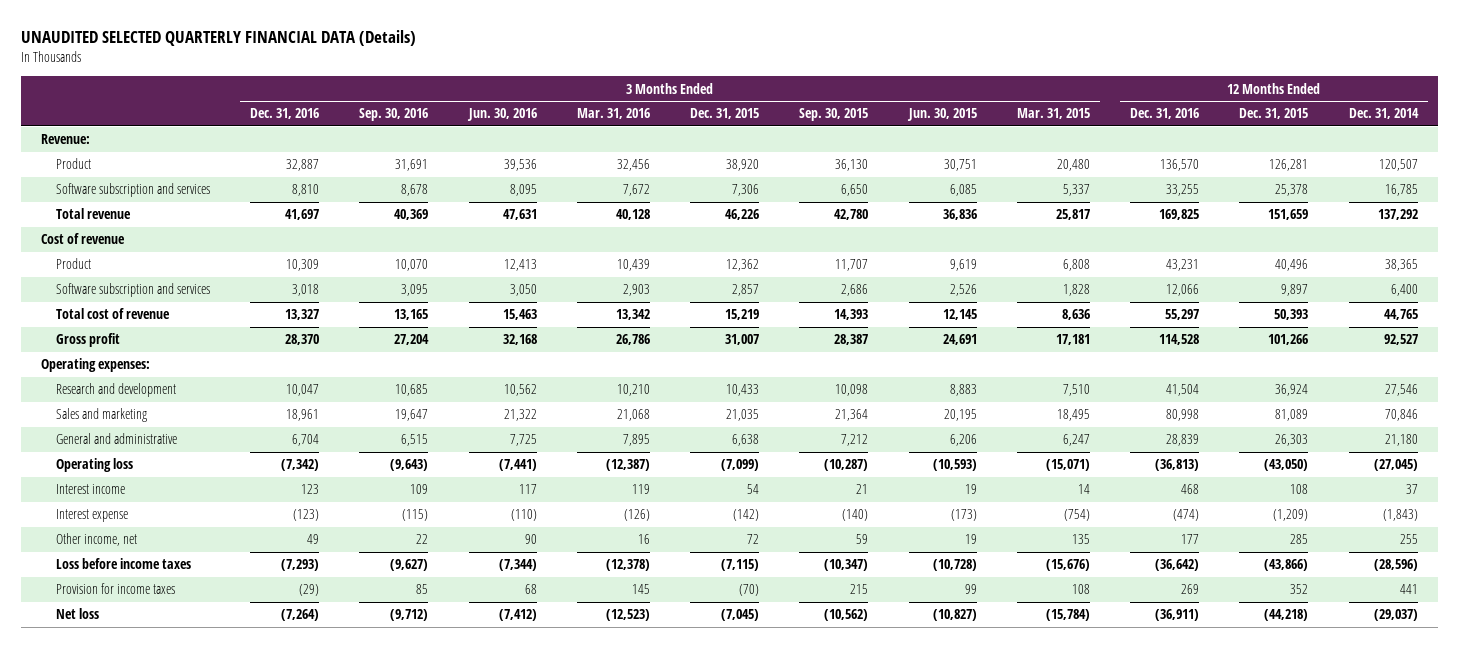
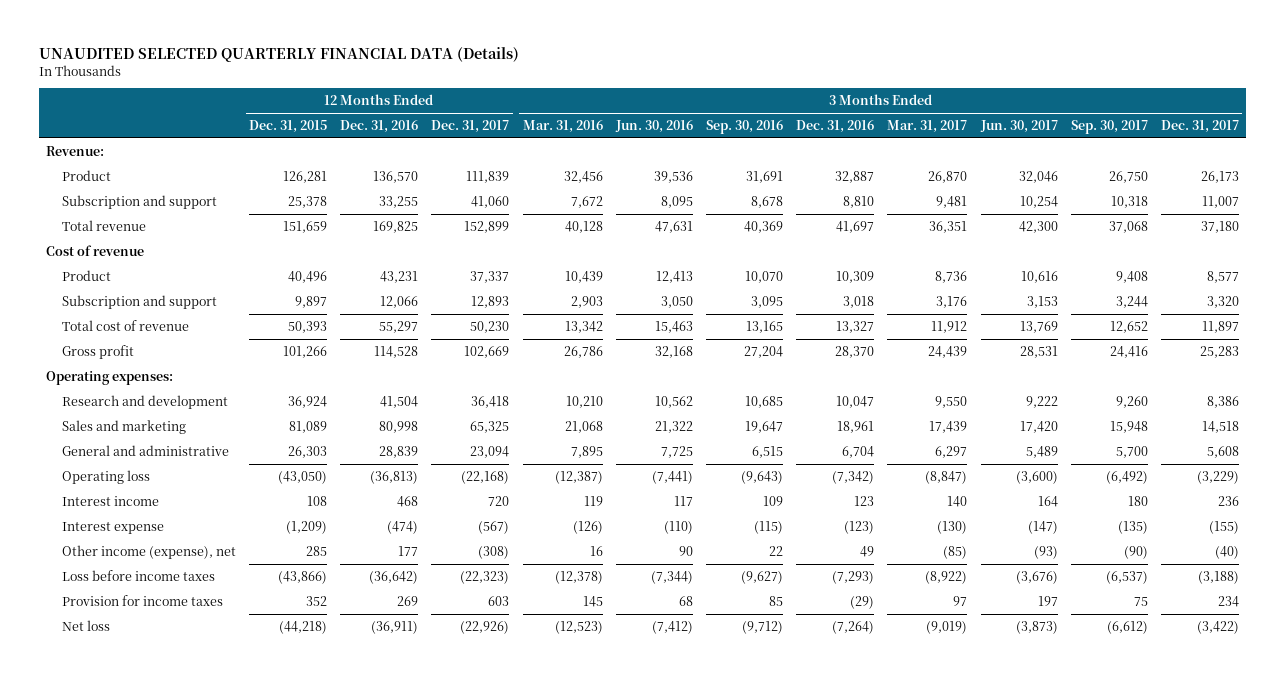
[690,108,760,120] Dec. 31, 2015 -> none
[799,108,869,122] Sep. 30, 2015 -> none
[906,108,977,122] Jun. 30, 2015 -> none
[1016,108,1090,120] Mar. 31, 2015 -> none
[1348,108,1419,120] Dec. 31, 2014 -> none
none -> [431,120,510,134] Dec. 31, 2017
none -> [887,120,968,134] Mar. 31, 2017
none -> [979,120,1058,134] Jun. 30, 2017
none -> [1070,120,1148,135] Sep. 30, 2017
none -> [1161,120,1240,134] Dec. 31, 2017
[55,183,210,198] Software subscription and services -> [61,195,217,210] Subscription and support
[55,283,210,298] Software subscription and services -> [61,295,217,310] Subscription and support
[55,533,137,547] Other income, net -> [61,545,236,560] Other income (expense), net

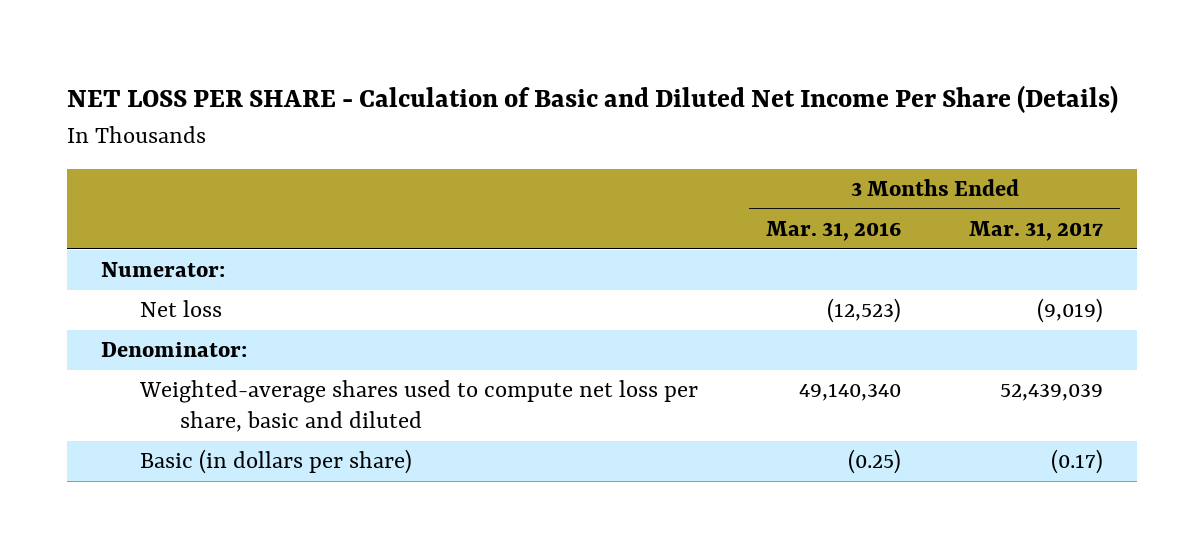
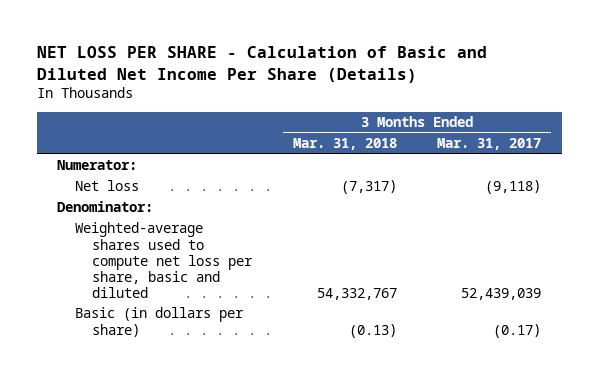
[766,221,902,242] Mar. 31, 2016 -> none
none -> [292,138,397,151] Mar. 31, 2018
[1037,298,1104,324] (9,019) -> [485,180,542,195] (9,118)

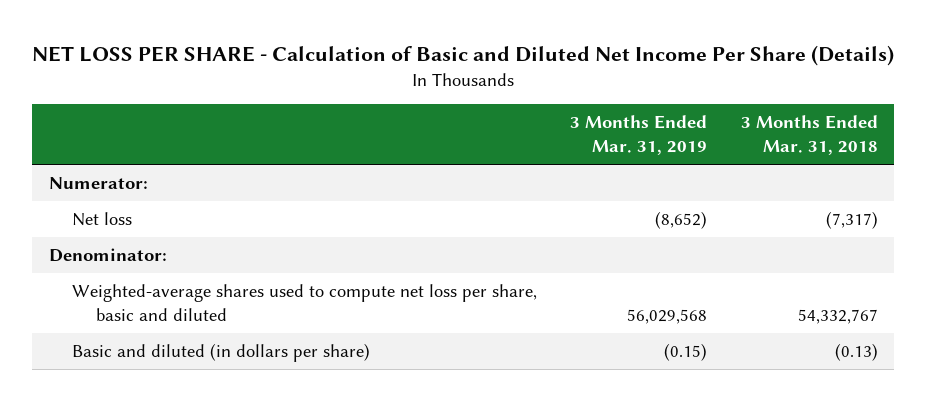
[437,138,542,151] Mar. 31, 2017 -> none
none -> [570,115,708,156] 3 Months Ended Mar. 31, 2019
[74,307,244,337] Basic (in dollars per share) -> [72,342,371,362] Basic and diluted (in dollars per share)

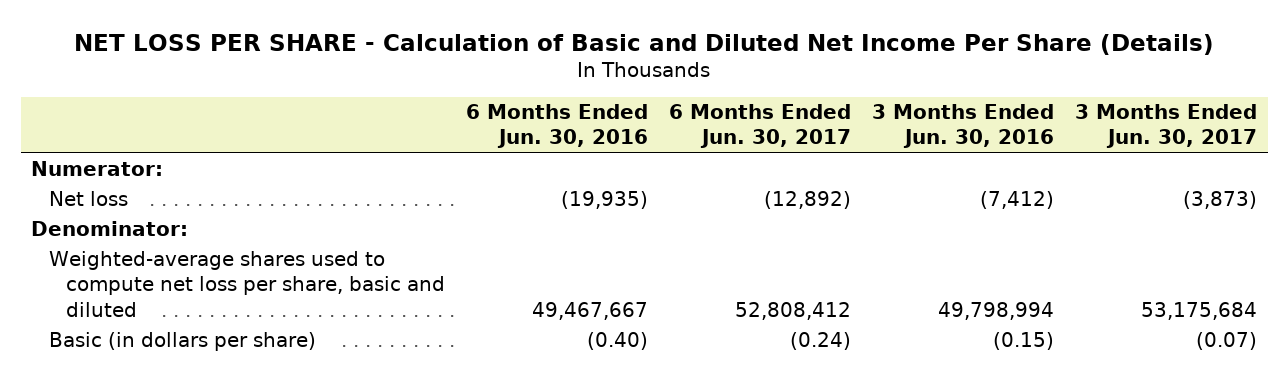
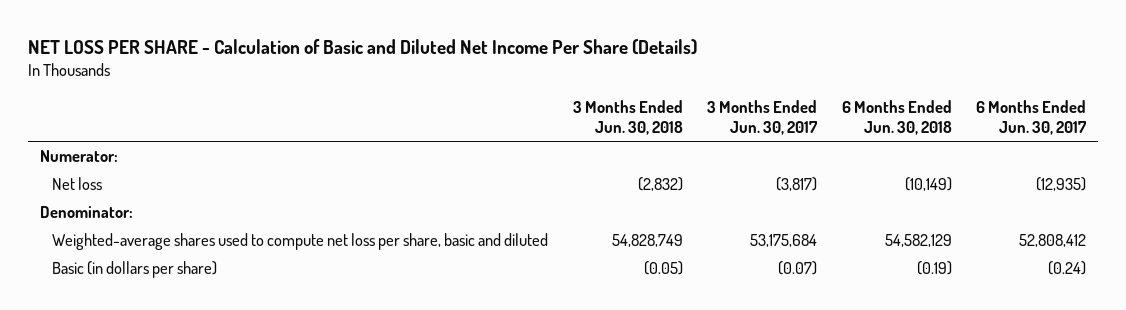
[465,104,648,149] 6 Months Ended Jun. 30, 2016 -> none
[872,104,1055,149] 3 Months Ended Jun. 30, 2016 -> none
none -> [572,99,683,136] 3 Months Ended Jun. 30, 2018
none -> [841,99,952,136] 6 Months Ended Jun. 30, 2018
[763,191,851,210] (12,892) -> [1036,177,1087,192] (12,935)
[1183,191,1258,210] (3,873) -> [776,177,818,192] (3,817)

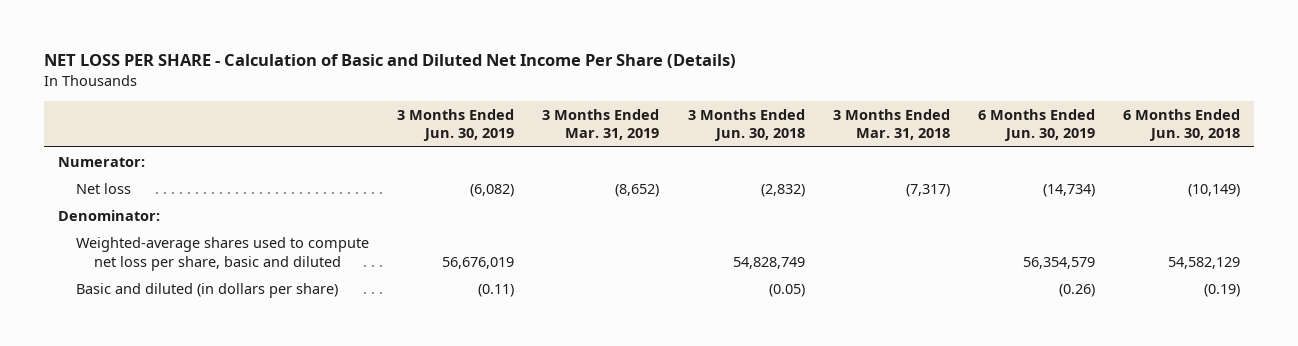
[707,99,819,136] 3 Months Ended Jun. 30, 2017 -> none
[976,99,1088,136] 6 Months Ended Jun. 30, 2017 -> none
none -> [397,108,515,142] 3 Months Ended Jun. 30, 2019
none -> [542,108,660,141] 3 Months Ended Mar. 31, 2019
none -> [832,108,950,141] 3 Months Ended Mar. 31, 2018
none -> [977,108,1095,142] 6 Months Ended Jun. 30, 2019
[52,261,218,279] Basic (in dollars per share) -> [75,282,338,298] Basic and diluted (in dollars per share)

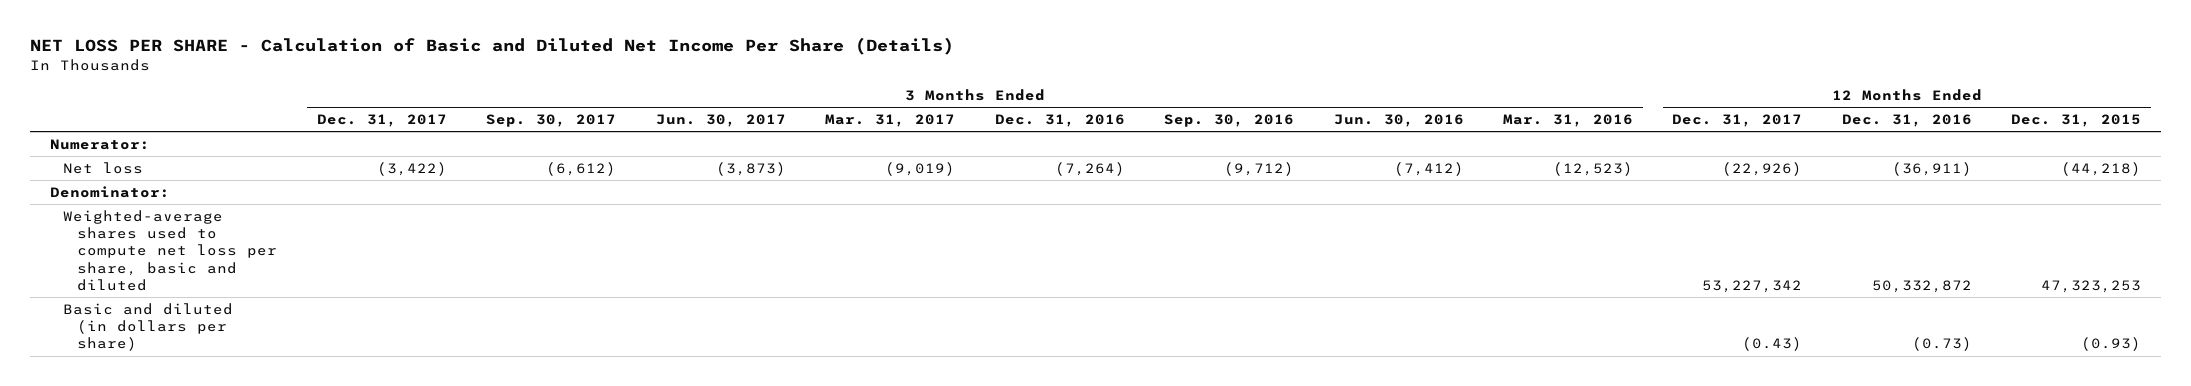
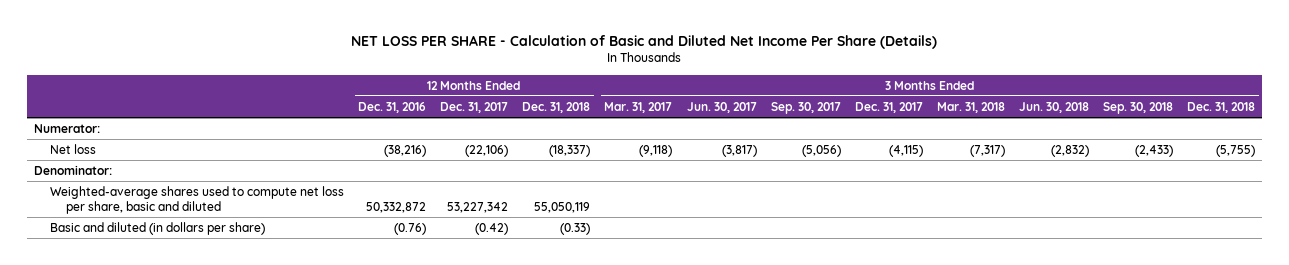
[994,114,1125,128] Dec. 31, 2016 -> none
[1164,114,1295,128] Sep. 30, 2016 -> none
[1333,114,1464,128] Jun. 30, 2016 -> none
[1503,114,1634,128] Mar. 31, 2016 -> none
[2011,114,2142,128] Dec. 31, 2015 -> none
none -> [522,101,591,113] Dec. 31, 2018
none -> [936,101,1005,113] Mar. 31, 2018
none -> [1018,101,1089,113] Jun. 30, 2018
none -> [1102,101,1173,114] Sep. 30, 2018
none -> [1187,101,1256,113] Dec. 31, 2018
[376,161,447,176] (3,422) -> [888,144,923,157] (4,115)
[546,161,617,176] (6,612) -> [801,144,841,157] (5,056)
[715,161,786,176] (3,873) -> [721,144,757,157] (3,817)
[885,161,956,176] (9,019) -> [639,144,673,157] (9,118)
[1722,161,1803,176] (22,926) -> [465,144,509,157] (22,106)
[1891,161,1972,176] (36,911) -> [384,144,427,157] (38,216)
[1742,337,1803,352] (0.43) -> [475,222,509,235] (0.42)
[1911,337,1972,352] (0.73) -> [394,222,427,235] (0.76)

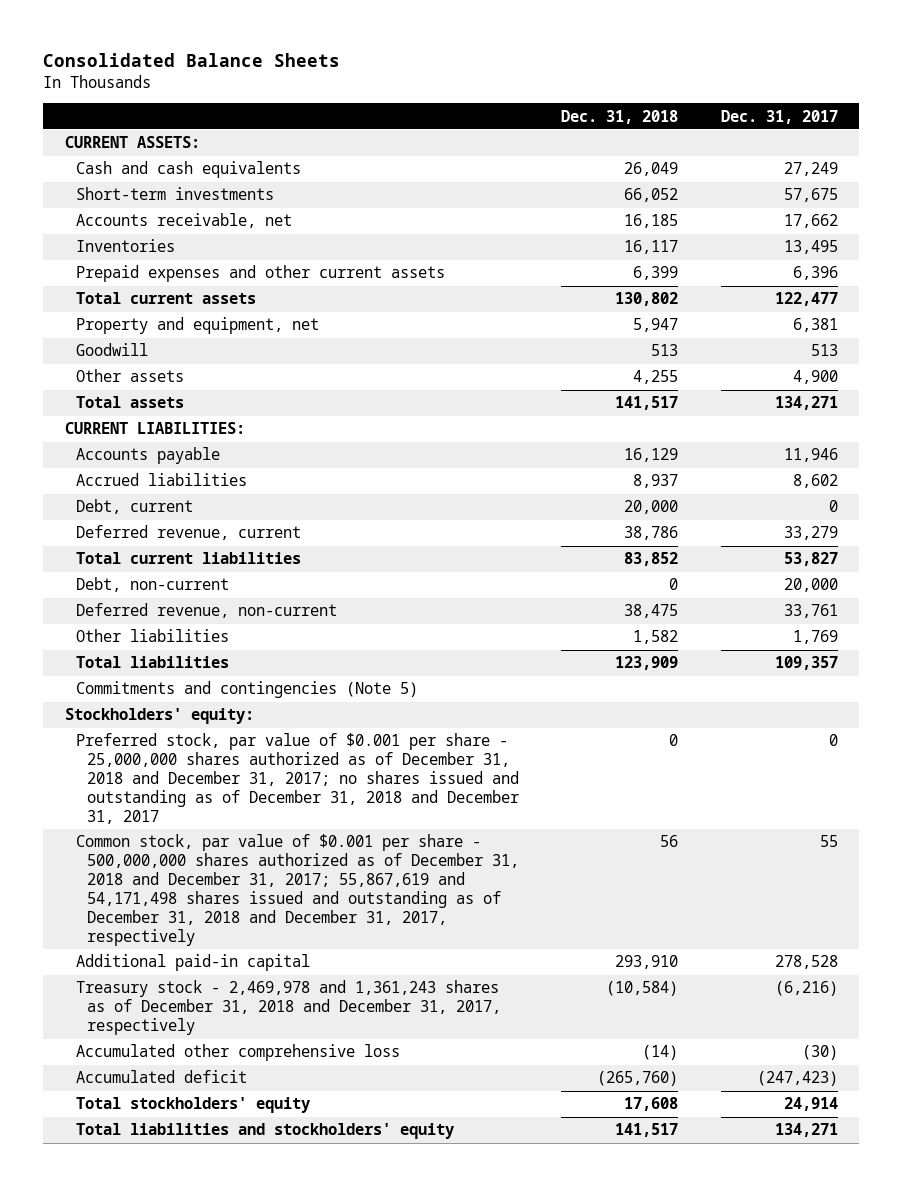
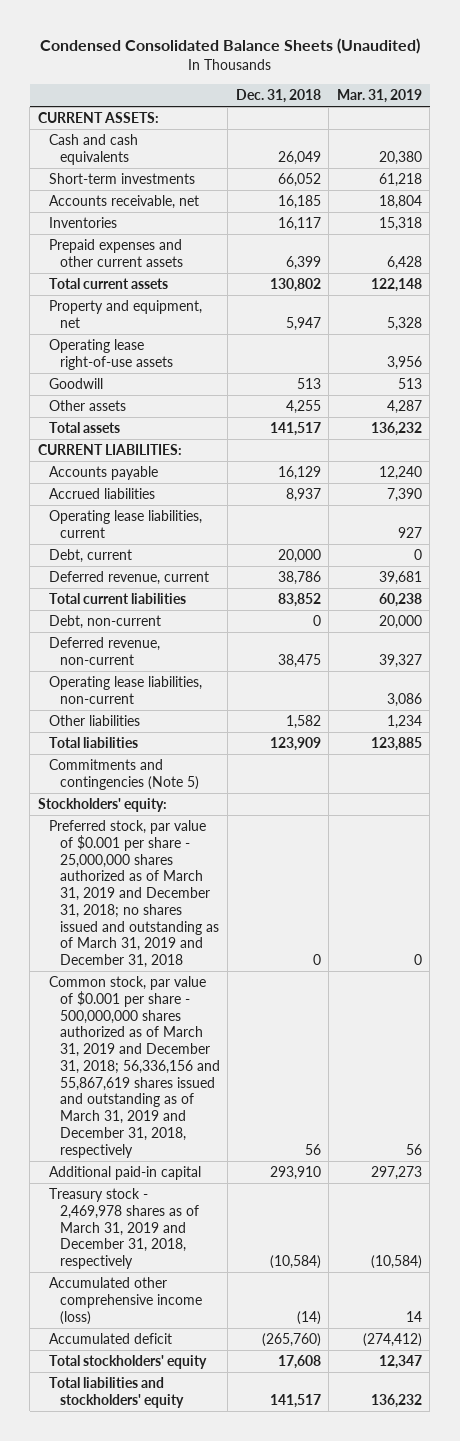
[43,53,341,68] Consolidated Balance Sheets -> [39,38,420,55] Condensed Consolidated Balance Sheets (Unaudited)
[720,109,838,124] Dec. 31, 2017 -> none
none -> [336,89,422,104] Mar. 31, 2019
none -> [48,339,174,370] Operating lease right-of-use assets
none -> [48,510,202,538] Operating lease liabilities, current
none -> [48,676,202,704] Operating lease liabilities, non-current
[75,733,519,824] Preferred stock, par value of $0.001 per share - 25,000,000 shares authorized as of December 31, 2018 and December 31, 2017; no shares issued and outstanding as of December 31, 2018 and December 31, 2017 -> [48,820,220,969] Preferred stock, par value of $0.001 per share - 25,000,000 shares authorized as of March 31, 2019 and December 31, 2018; no shares issued and outstanding as of March 31, 2019 and December 31, 2018
[75,834,519,946] Common stock, par value of $0.001 per share - 500,000,000 shares authorized as of December 31, 2018 and December 31, 2017; 55,867,619 and 54,171,498 shares issued and outstanding as of December 31, 2018 and December 31, 2017, respectively -> [48,976,221,1158] Common stock, par value of $0.001 per share - 500,000,000 shares authorized as of March 31, 2019 and December 31, 2018; 56,336,156 and 55,867,619 shares issued and outstanding as of March 31, 2019 and December 31, 2018, respectively
[75,980,501,1036] Treasury stock - 2,469,978 and 1,361,243 shares as of December 31, 2018 and December 31, 2017, respectively -> [48,1188,200,1270] Treasury stock - 2,469,978 shares as of March 31, 2019 and December 31, 2018, respectively
[75,1044,400,1062] Accumulated other comprehensive loss -> [48,1277,203,1325] Accumulated other comprehensive income (loss)

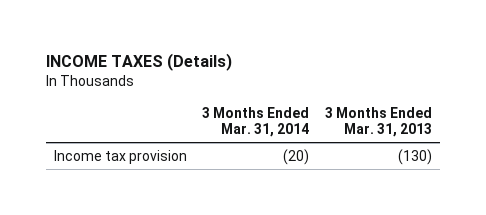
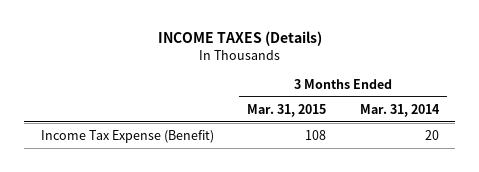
[324,107,432,138] 3 Months Ended Mar. 31, 2013 -> none
none -> [247,103,327,117] Mar. 31, 2015
[53,149,187,164] Income tax provision -> [40,129,214,143] Income Tax Expense (Benefit)
[283,148,310,165] (20) -> [424,129,439,140] 20

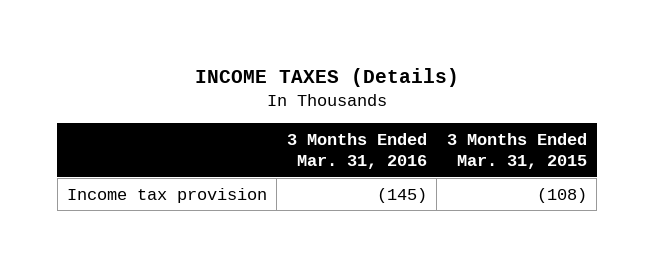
[359,103,440,117] Mar. 31, 2014 -> none
none -> [286,132,427,170] 3 Months Ended Mar. 31, 2016
[40,129,214,143] Income Tax Expense (Benefit) -> [67,187,268,203] Income tax provision
[305,129,327,140] 108 -> [536,187,587,203] (108)

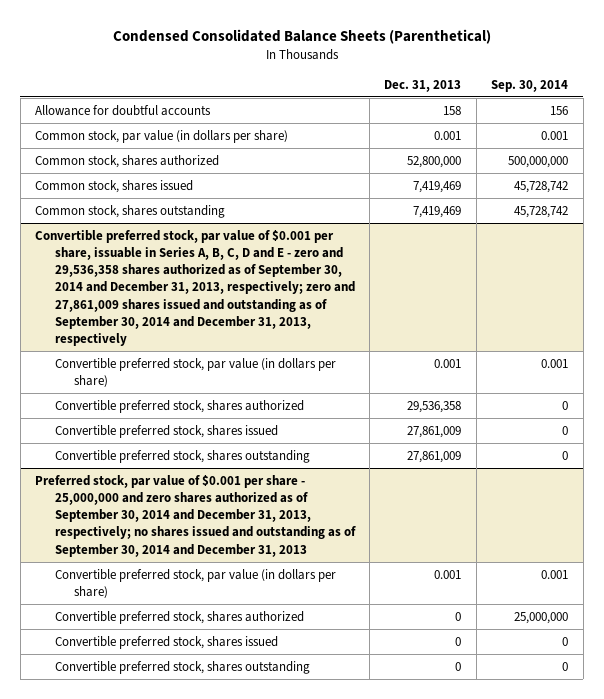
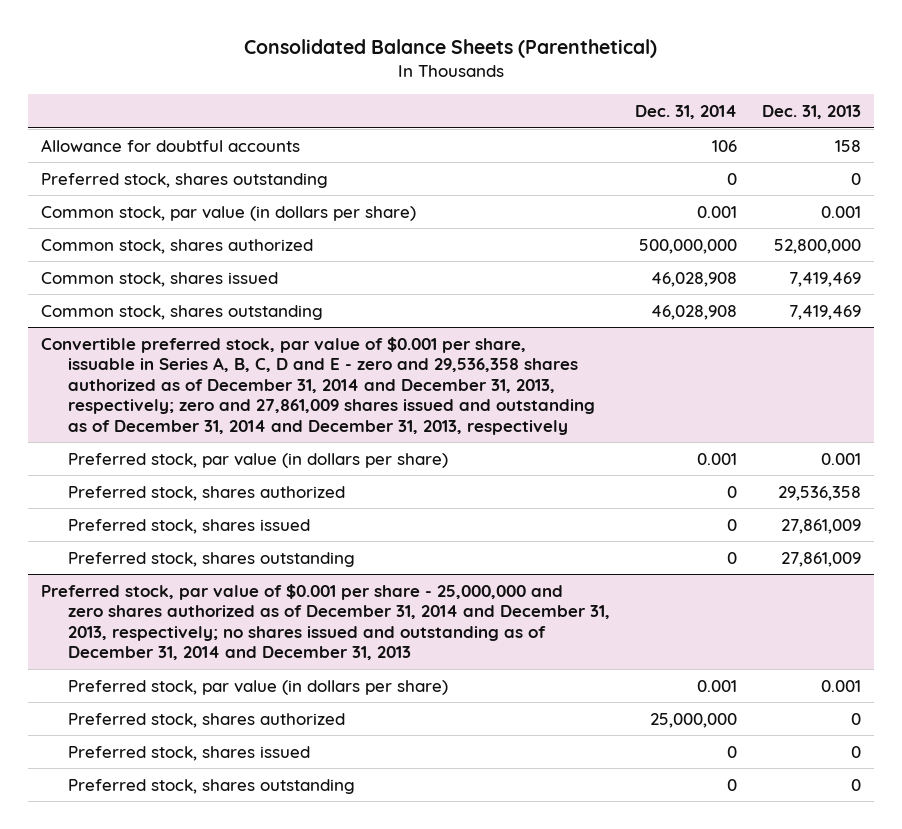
[112,29,491,45] Condensed Consolidated Balance Sheets (Parenthetical) -> [244,39,658,59] Consolidated Balance Sheets (Parenthetical)
[491,79,569,92] Sep. 30, 2014 -> none
none -> [634,105,737,120] Dec. 31, 2014
none -> [40,172,328,188] Preferred stock, shares outstanding
[35,229,355,346] Convertible preferred stock, par value of $0.001 per share, issuable in Series A, B, C, D and E - zero and 29,536,358 shares authorized as of September 30, 2014 and December 31, 2013, respectively; zero and 27,861,009 shares issued and outstanding as of September 30, 2014 and December 31, 2013, respectively -> [40,336,595,435] Convertible preferred stock, par value of $0.001 per share, issuable in Series A, B, C, D and E - zero and 29,536,358 shares authorized as of December 31, 2014 and December 31, 2013, respectively; zero and 27,861,009 shares issued and outstanding as of December 31, 2014 and December 31, 2013, respectively
[54,357,336,387] Convertible preferred stock, par value (in dollars per share) -> [67,452,448,468] Preferred stock, par value (in dollars per share)
[54,399,304,413] Convertible preferred stock, shares authorized -> [67,485,345,501] Preferred stock, shares authorized
[54,424,278,438] Convertible preferred stock, shares issued -> [67,518,310,534] Preferred stock, shares issued
[54,449,310,463] Convertible preferred stock, shares outstanding -> [67,551,355,567] Preferred stock, shares outstanding
[35,474,356,557] Preferred stock, par value of $0.001 per share - 25,000,000 and zero shares authorized as of September 30, 2014 and December 31, 2013, respectively; no shares issued and outstanding as of September 30, 2014 and December 31, 2013 -> [40,583,610,661] Preferred stock, par value of $0.001 per share - 25,000,000 and zero shares authorized as of December 31, 2014 and December 31, 2013, respectively; no shares issued and outstanding as of December 31, 2014 and December 31, 2013
[54,568,336,598] Convertible preferred stock, par value (in dollars per share) -> [67,679,448,695] Preferred stock, par value (in dollars per share)
[54,610,304,624] Convertible preferred stock, shares authorized -> [67,712,345,728] Preferred stock, shares authorized
[54,635,278,649] Convertible preferred stock, shares issued -> [67,745,310,761] Preferred stock, shares issued
[54,660,310,674] Convertible preferred stock, shares outstanding -> [67,778,355,794] Preferred stock, shares outstanding

